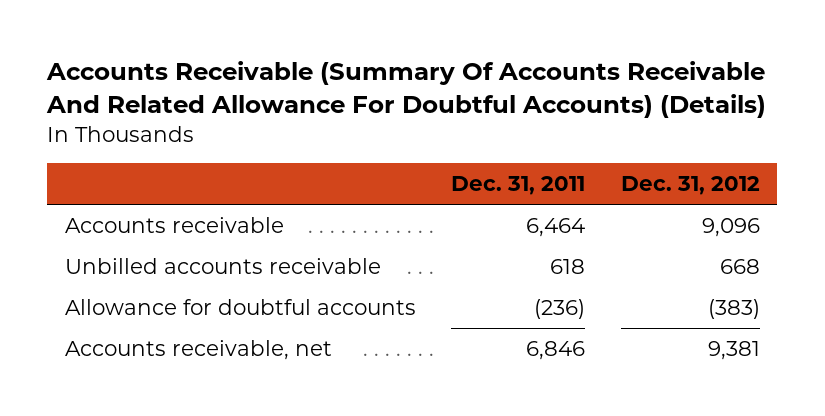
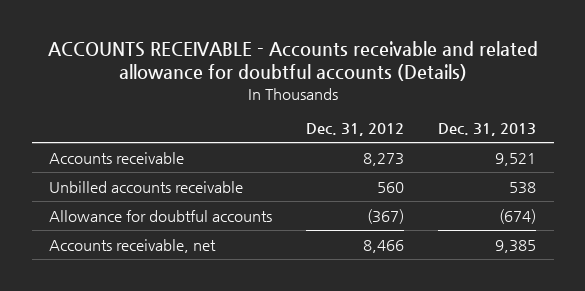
[46,61,767,119] Accounts Receivable (Summary Of Accounts Receivable And Related Allowance For Doubtful Accounts) (Details) -> [47,40,538,82] ACCOUNTS RECEIVABLE - Accounts receivable and related allowance for doubtful accounts (Details)
[451,176,586,196] Dec. 31, 2011 -> none
none -> [438,123,537,137] Dec. 31, 2013
[701,217,760,237] 9,096 -> [363,152,405,166] 8,273
[719,258,760,274] 668 -> [377,181,405,193] 560
[707,298,760,319] (383) -> [367,208,405,224] (367)
[707,340,760,360] 9,381 -> [363,239,405,253] 8,466

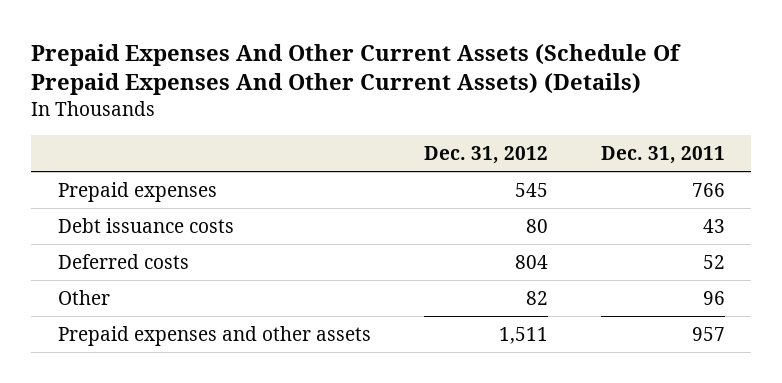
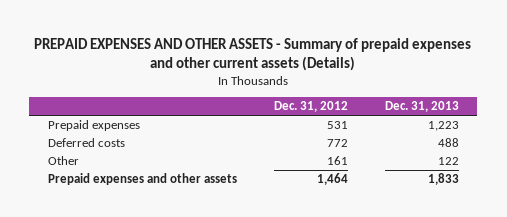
[31,43,682,96] Prepaid Expenses And Other Current Assets (Schedule Of Prepaid Expenses And Other Current Assets) (Details) -> [34,37,472,72] PREPAID EXPENSES AND OTHER ASSETS - Summary of prepaid expenses and other current assets (Details)
[600,146,725,165] Dec. 31, 2011 -> none
none -> [384,101,459,113] Dec. 31, 2013
[57,217,234,233] Debt issuance costs -> none
[514,182,548,197] 545 -> [326,121,348,130] 531
[514,254,548,269] 804 -> [326,139,348,148] 772
[525,290,548,305] 82 -> [326,156,348,166] 161
[498,326,548,344] 1,511 -> [316,173,348,186] 1,464

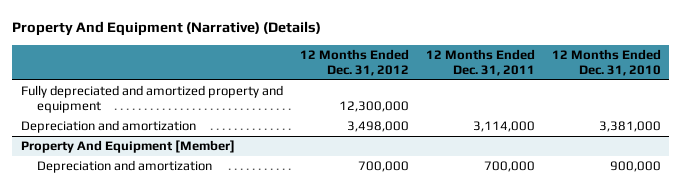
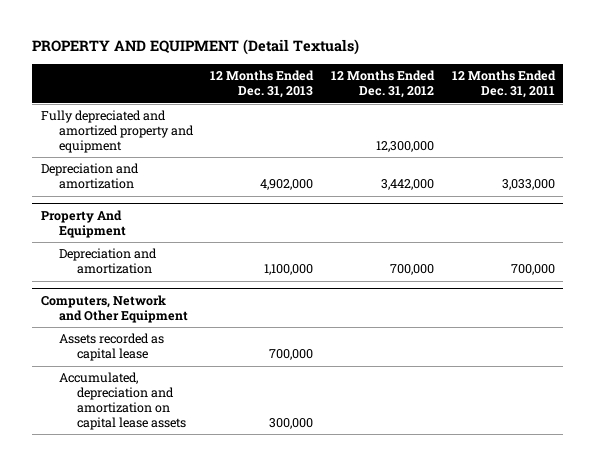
[12,21,322,37] Property And Equipment (Narrative) (Details) -> [31,39,359,56] PROPERTY AND EQUIPMENT (Detail Textuals)
[551,49,661,76] 12 Months Ended Dec. 31, 2010 -> none
none -> [210,70,315,99] 12 Months Ended Dec. 31, 2013
[346,121,409,133] 3,498,000 -> [380,179,434,191] 3,442,000
[472,121,535,133] 3,114,000 -> [501,179,555,191] 3,033,000
[20,140,235,154] Property And Equipment [Member] -> [40,209,126,238] Property And Equipment
none -> [40,294,188,323] Computers, Network and Other Equipment
none -> [58,333,164,362] Assets recorded as capital lease
none -> [58,372,186,430] Accumulated, depreciation and amortization on capital lease assets

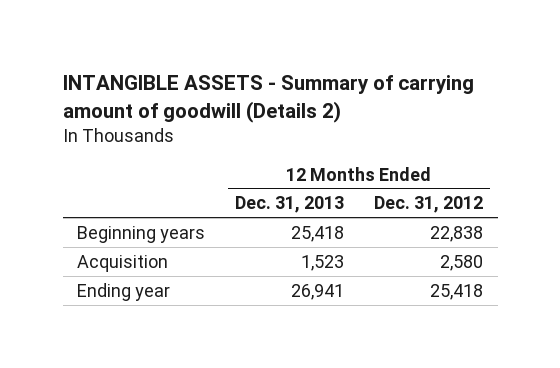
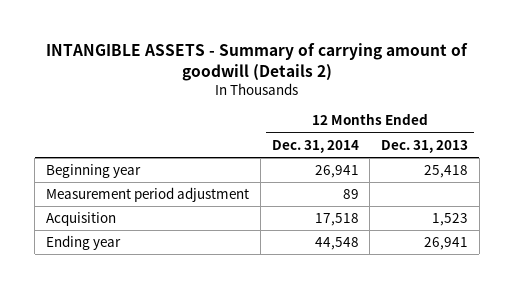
[373,196,483,214] Dec. 31, 2012 -> none
none -> [271,139,359,153] Dec. 31, 2014
[77,225,206,243] Beginning years -> [46,164,142,179] Beginning year
none -> [46,187,250,203] Measurement period adjustment

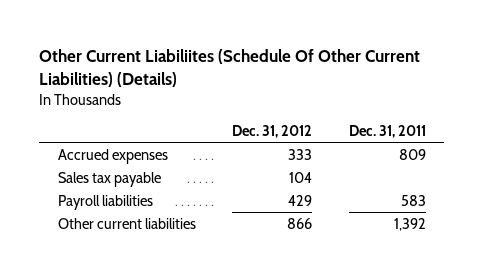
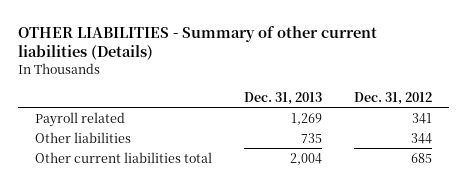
[39,49,421,87] Other Current Liabiliites (Schedule Of Other Current Liabilities) (Details) -> [18,25,378,61] OTHER LIABILITIES - Summary of other current liabilities (Details)
[348,124,426,138] Dec. 31, 2011 -> none
none -> [244,91,323,105] Dec. 31, 2013
[57,148,168,164] Accrued expenses -> none
[57,171,161,187] Sales tax payable -> none
[57,194,153,210] Payroll liabilities -> [34,111,125,127] Payroll related
[288,194,313,206] 429 -> [412,112,433,124] 341
[57,217,196,229] Other current liabilities -> [34,131,131,143] Other liabilities
[287,217,313,229] 866 -> [411,132,433,144] 344
none -> [34,151,212,163] Other current liabilities total

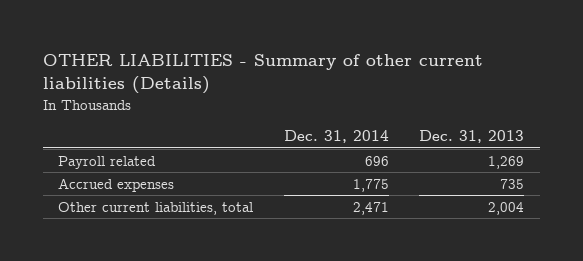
[354,91,433,105] Dec. 31, 2012 -> none
none -> [283,130,389,144] Dec. 31, 2014
[34,131,131,143] Other liabilities -> [58,177,175,192] Accrued expenses
[34,151,212,163] Other current liabilities total -> [58,201,254,215] Other current liabilities, total

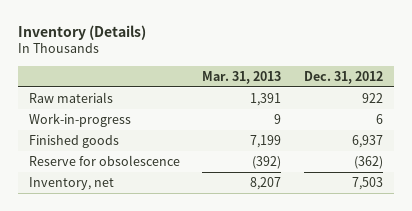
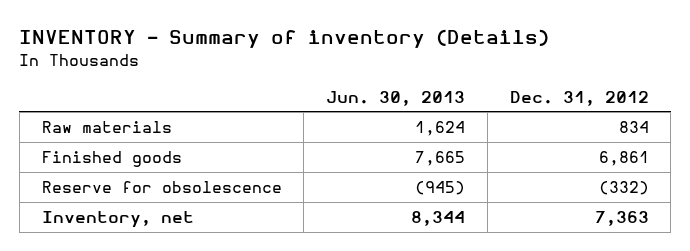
[17,24,146,40] Inventory (Details) -> [19,29,550,49] INVENTORY - Summary of inventory (Details)
[202,70,282,84] Mar. 31, 2013 -> none
none -> [326,90,466,106] Jun. 30, 2013
[28,112,131,127] Work-in-progress -> none
[361,92,383,103] 922 -> [618,121,649,134] 834
[351,134,383,148] 6,937 -> [598,151,649,167] 6,861
[353,155,383,169] (362) -> [598,181,649,196] (332)
[351,176,383,190] 7,503 -> [594,211,649,227] 7,363

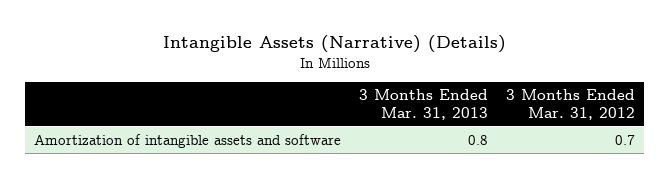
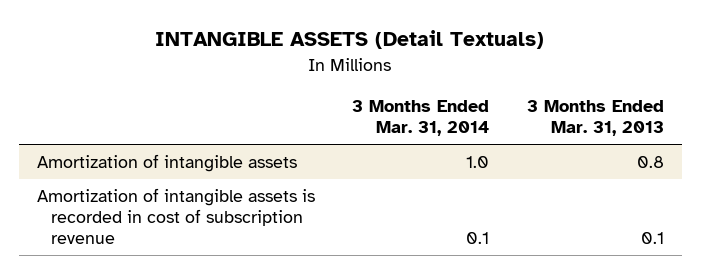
[162,34,506,53] Intangible Assets (Narrative) (Details) -> [155,30,545,50] INTANGIBLE ASSETS (Detail Textuals)
[506,89,636,120] 3 Months Ended Mar. 31, 2012 -> none
none -> [352,100,490,137] 3 Months Ended Mar. 31, 2014
[34,134,342,149] Amortization of intangible assets and software -> [37,154,298,173] Amortization of intangible assets
none -> [37,188,316,245] Amortization of intangible assets is recorded in cost of subscription revenue

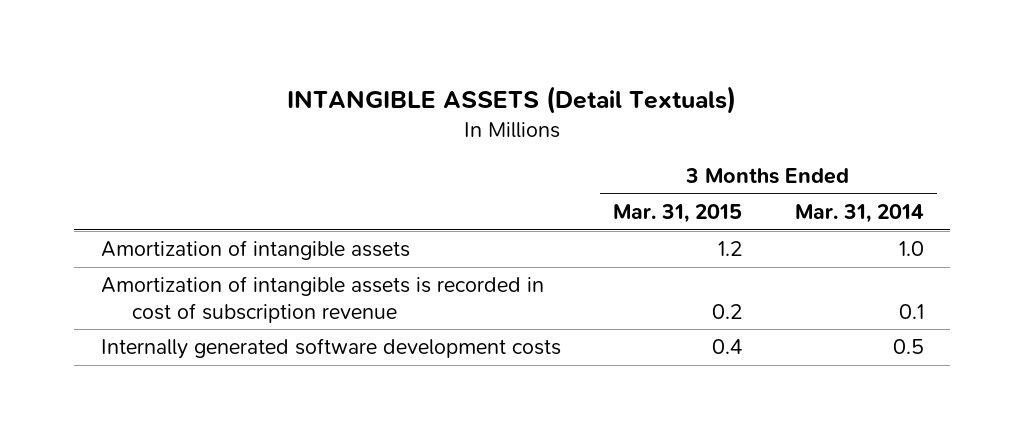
[526,100,664,137] 3 Months Ended Mar. 31, 2013 -> none
none -> [613,204,743,224] Mar. 31, 2015
none -> [100,338,561,360] Internally generated software development costs

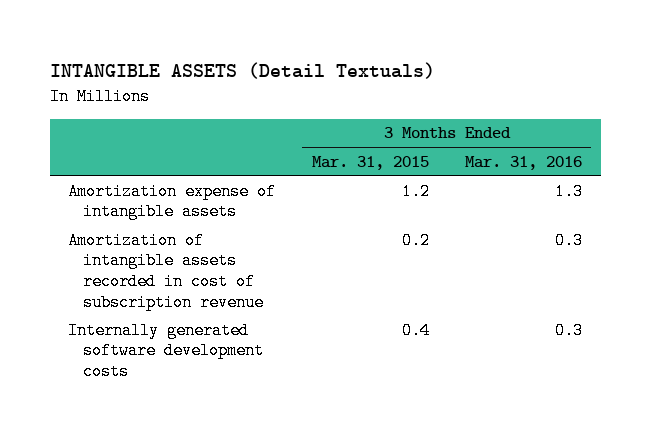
[794,204,924,224] Mar. 31, 2014 -> none
none -> [465,155,583,170] Mar. 31, 2016
[100,240,410,261] Amortization of intangible assets -> [67,182,276,221] Amortization expense of intangible assets
[100,276,544,323] Amortization of intangible assets is recorded in cost of subscription revenue -> [67,231,264,311] Amortization of intangible assets recorded in cost of subscription revenue

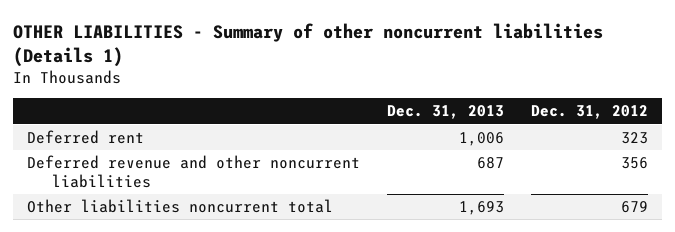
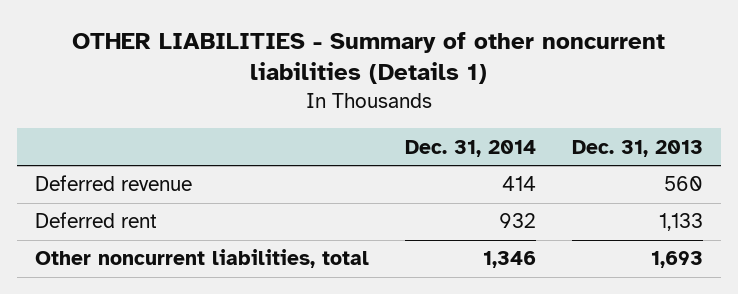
[531,105,649,120] Dec. 31, 2012 -> none
none -> [405,139,537,157] Dec. 31, 2014
[27,155,361,188] Deferred revenue and other noncurrent liabilities -> none
none -> [34,175,192,192] Deferred revenue
[459,132,505,147] 1,006 -> [659,213,704,232] 1,133
[27,199,334,214] Other liabilities noncurrent total -> [34,249,369,269] Other noncurrent liabilities, total

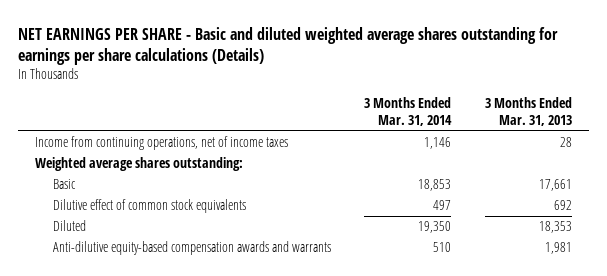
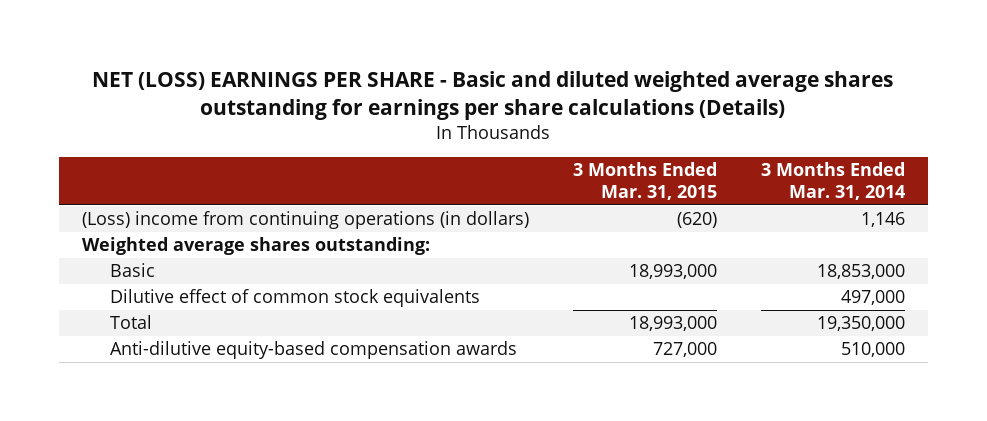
[18,26,559,65] NET EARNINGS PER SHARE - Basic and diluted weighted average shares outstanding for earnings per share calculations (Details) -> [92,71,894,121] NET (LOSS) EARNINGS PER SHARE - Basic and diluted weighted average shares outstanding for earnings per share calculations (Details)
[484,97,572,127] 3 Months Ended Mar. 31, 2013 -> none
none -> [572,162,717,200] 3 Months Ended Mar. 31, 2015
[35,136,289,151] Income from continuing operations, net of income taxes -> [81,211,529,230] (Loss) income from continuing operations (in dollars)
[52,220,86,232] Diluted -> none
[418,179,452,192] 18,853 -> [817,264,906,280] 18,853,000
[433,200,452,211] 497 -> [841,290,906,306] 497,000
none -> [109,315,152,330] Total
[52,241,331,256] Anti-dilutive equity-based compensation awards and warrants -> [109,341,517,360] Anti-dilutive equity-based compensation awards
[433,242,452,253] 510 -> [841,342,906,358] 510,000

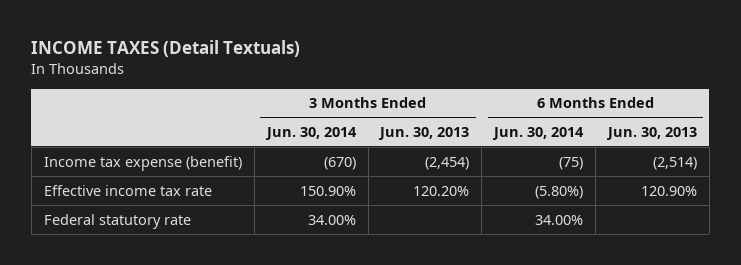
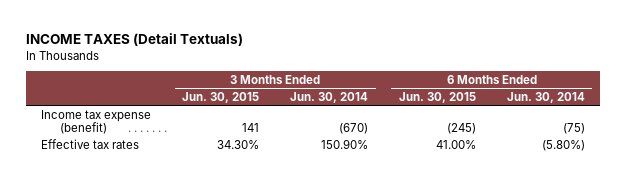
[378,126,470,140] Jun. 30, 2013 -> none
[606,126,698,140] Jun. 30, 2013 -> none
none -> [182,91,260,103] Jun. 30, 2015
none -> [398,91,476,103] Jun. 30, 2015
[43,213,191,229] Federal statutory rate -> none
[43,184,212,196] Effective income tax rate -> [41,138,140,149] Effective tax rates

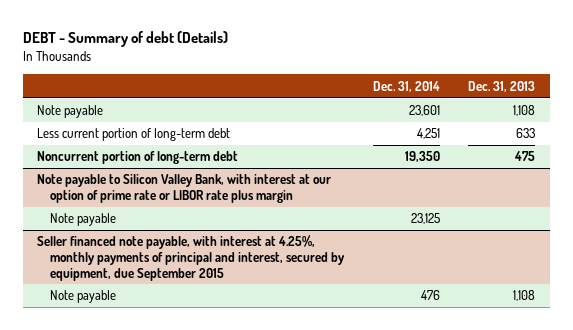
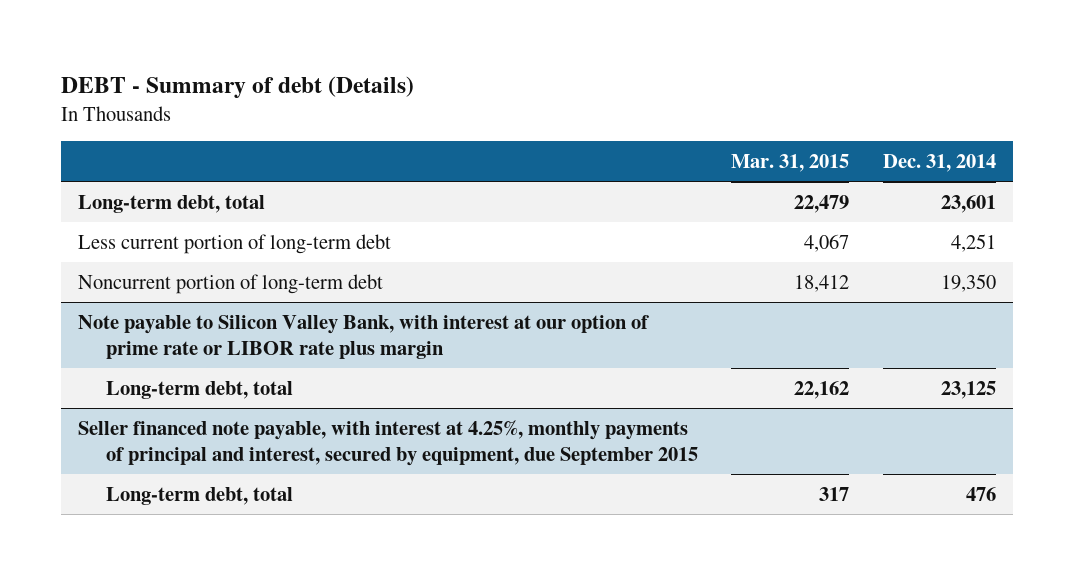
[468,80,536,92] Dec. 31, 2013 -> none
none -> [731,154,850,173] Mar. 31, 2015
[37,105,104,119] Note payable -> [78,194,266,213] Long-term debt, total
[49,213,116,227] Note payable -> [105,380,293,399] Long-term debt, total
[49,290,116,304] Note payable -> [105,486,293,505] Long-term debt, total

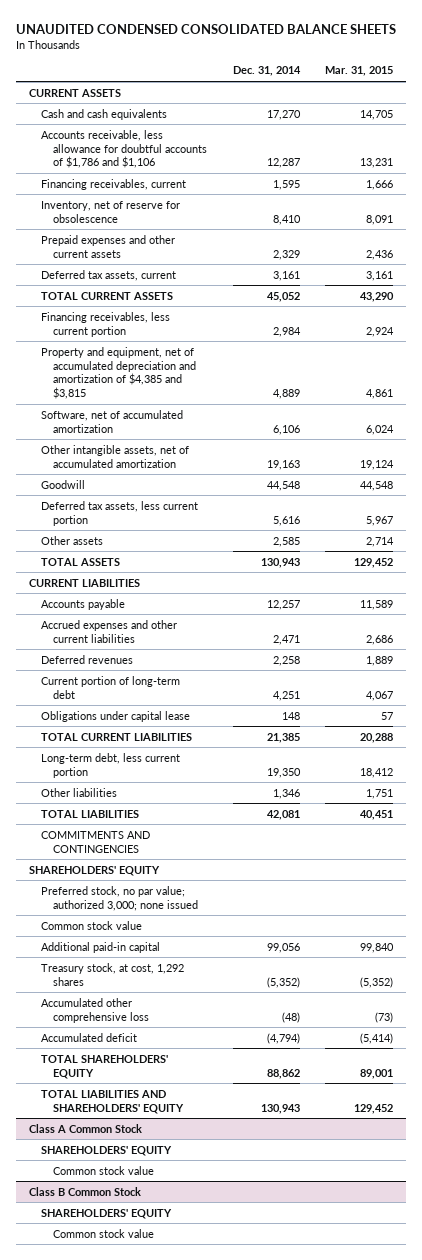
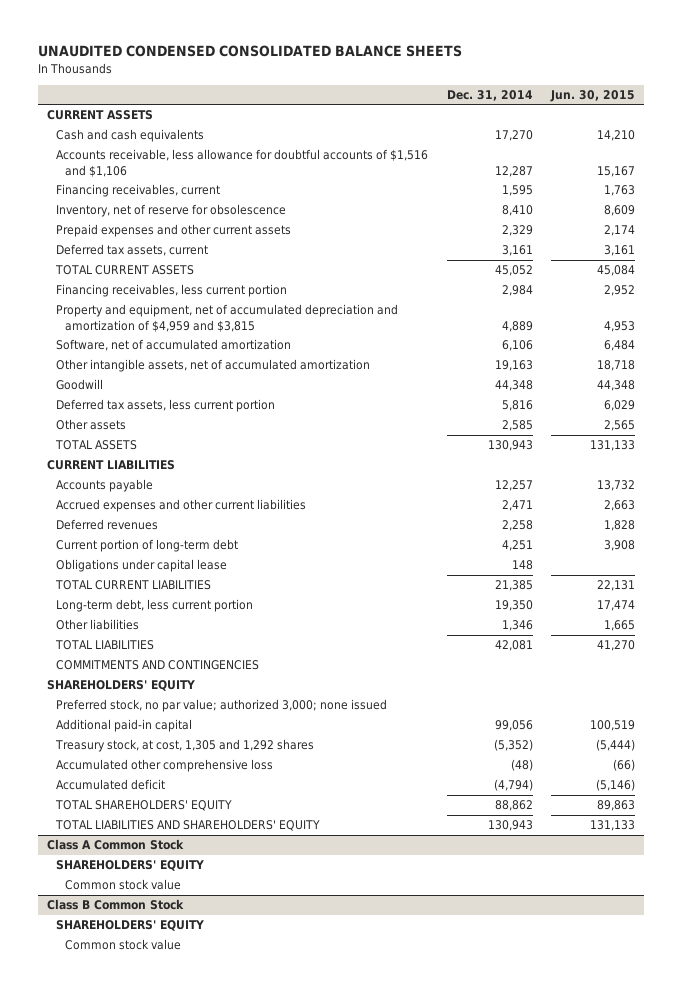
[325,66,394,77] Mar. 31, 2015 -> none
none -> [550,89,636,102] Jun. 30, 2015
[40,129,207,169] Accounts receivable, less allowance for doubtful accounts of $1,786 and $1,106 -> [55,149,428,177] Accounts receivable, less allowance for doubtful accounts of $1,516 and $1,106
[40,346,196,400] Property and equipment, net of accumulated depreciation and amortization of $4,385 and $3,815 -> [55,304,398,332] Property and equipment, net of accumulated depreciation and amortization of $4,959 and $3,815
[266,480,300,491] 44,548 -> [494,380,533,392] 44,348
[272,515,300,526] 5,616 -> [501,400,533,412] 5,816
[40,920,142,930] Common stock value -> none
[40,962,184,986] Treasury stock, at cost, 1,292 shares -> [54,739,314,753] Treasury stock, at cost, 1,305 and 1,292 shares

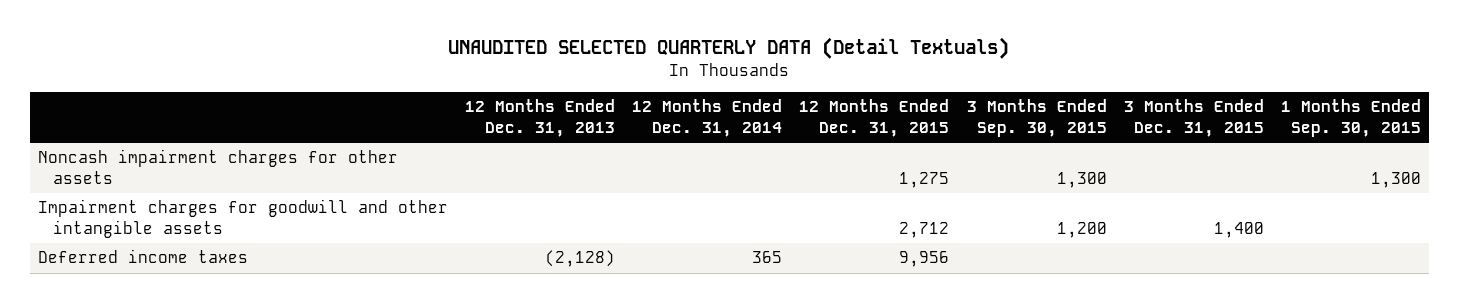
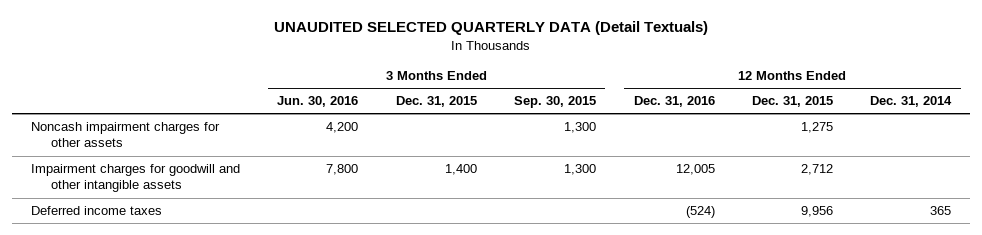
[465,99,616,137] 12 Months Ended Dec. 31, 2013 -> none
[1280,99,1421,137] 1 Months Ended Sep. 30, 2015 -> none
none -> [277,96,359,108] Jun. 30, 2016
none -> [633,96,715,108] Dec. 31, 2016
[1056,222,1107,239] 1,200 -> [564,164,597,176] 1,300

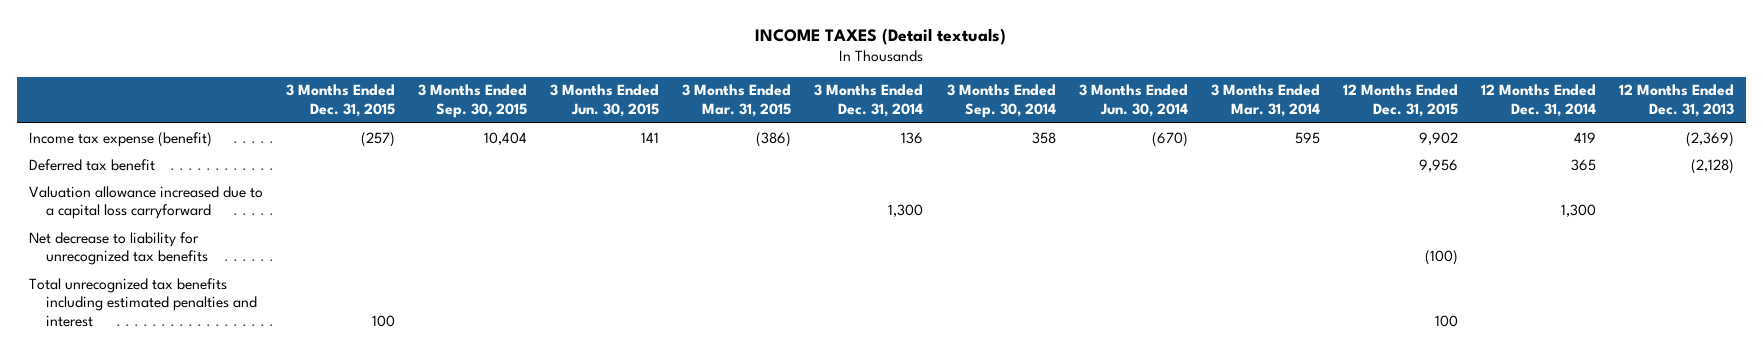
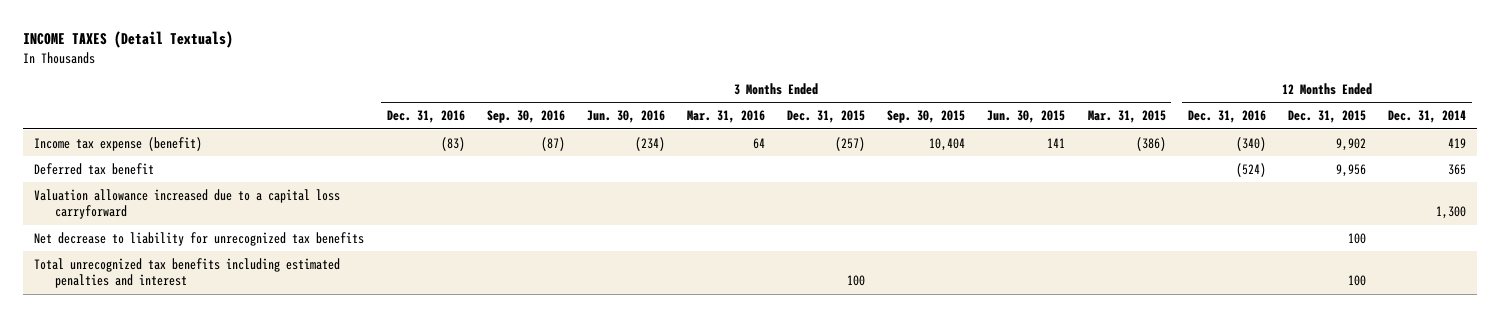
[755,27,1007,45] INCOME TAXES (Detail textuals) -> [23,31,234,49] INCOME TAXES (Detail Textuals)
[814,84,924,117] 3 Months Ended Dec. 31, 2014 -> none
[946,84,1056,118] 3 Months Ended Sep. 30, 2014 -> none
[1078,84,1188,117] 3 Months Ended Jun. 30, 2014 -> none
[1210,84,1320,117] 3 Months Ended Mar. 31, 2014 -> none
[1619,84,1735,117] 12 Months Ended Dec. 31, 2013 -> none
none -> [386,110,465,124] Dec. 31, 2016
none -> [486,110,565,124] Sep. 30, 2016
none -> [586,110,665,124] Jun. 30, 2016
none -> [687,110,766,124] Mar. 31, 2016
none -> [1187,110,1266,124] Dec. 31, 2016
[1425,250,1459,266] (100) -> [1347,232,1366,244] 100

